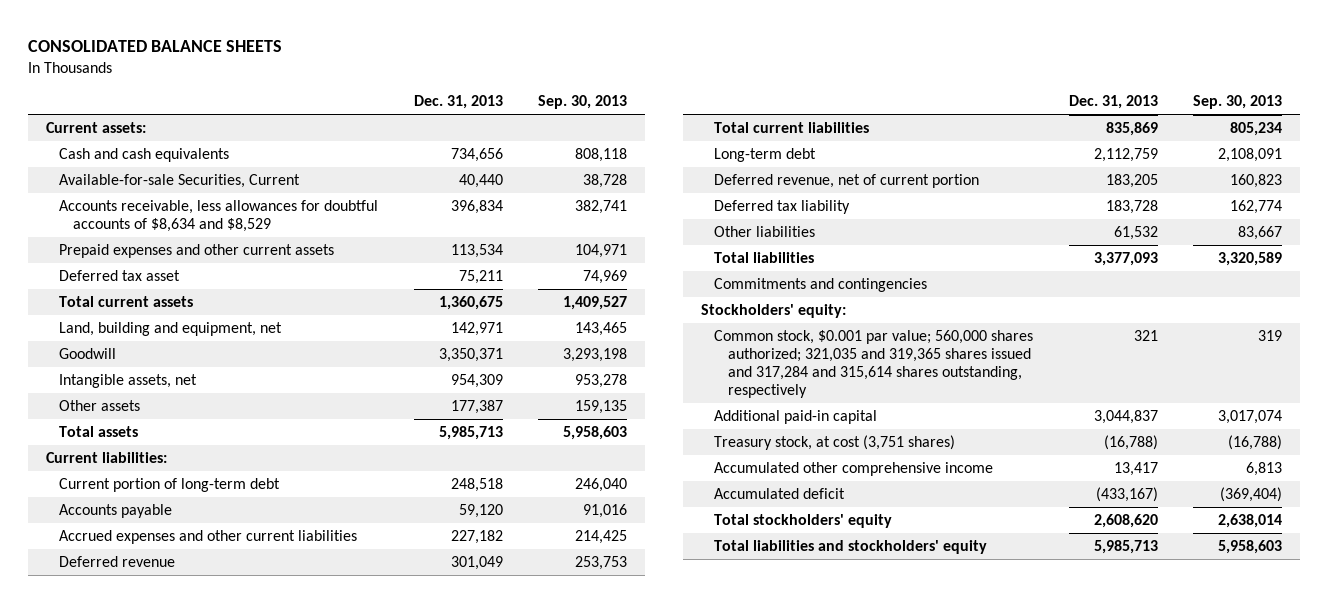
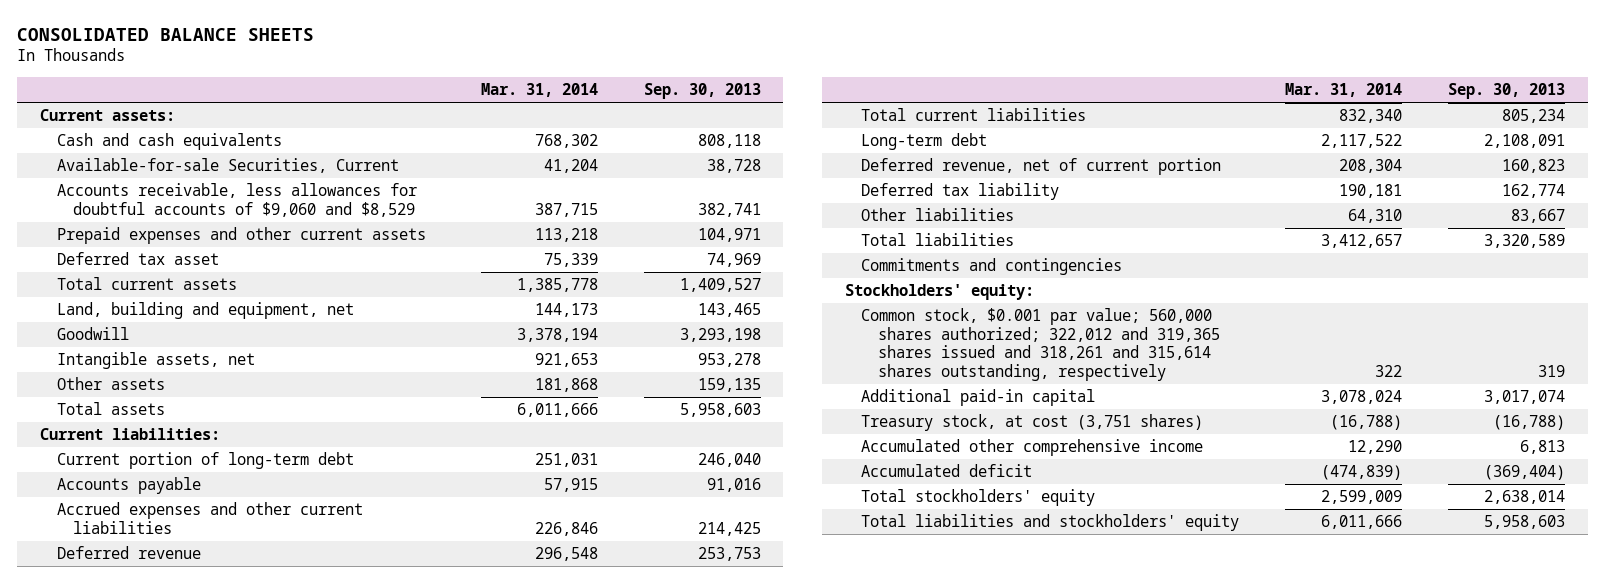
[413,95,503,110] Dec. 31, 2013 -> none
none -> [480,82,598,97] Mar. 31, 2014
[59,200,379,233] Accounts receivable, less allowances for doubtful accounts of $8,634 and $8,529 -> [56,183,417,217] Accounts receivable, less allowances for doubtful accounts of $9,060 and $8,529
[714,330,1034,398] Common stock, $0.001 par value; 560,000 shares authorized; 321,035 and 319,365 shares issued and 317,284 and 315,614 shares outstanding, respectively -> [861,308,1221,382] Common stock, $0.001 par value; 560,000 shares authorized; 322,012 and 319,365 shares issued and 318,261 and 315,614 shares outstanding, respectively

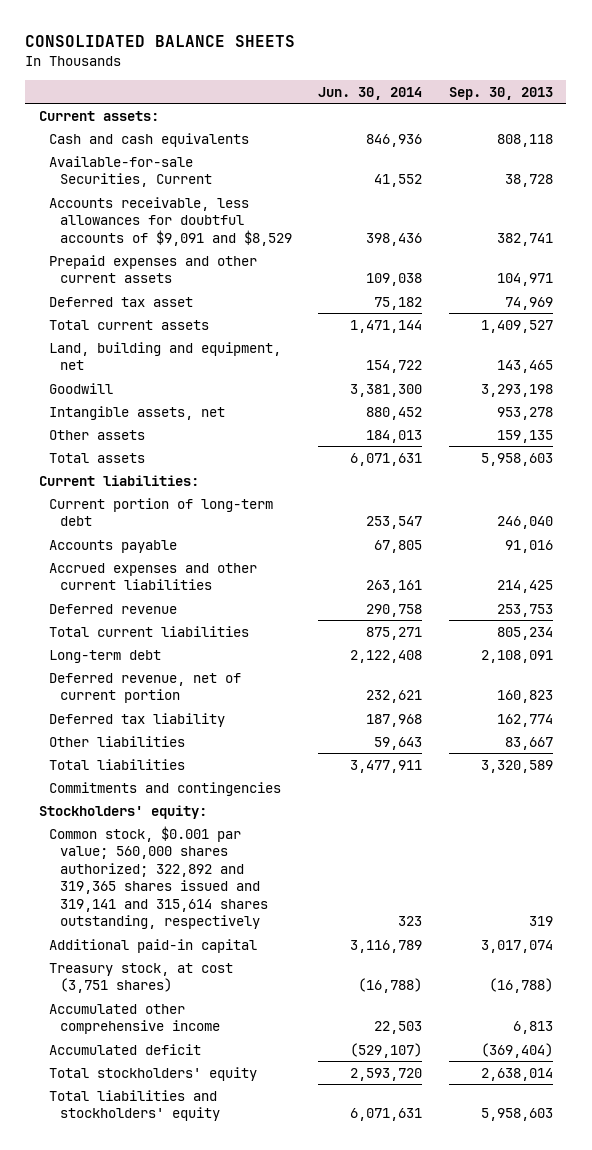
[480,82,598,97] Mar. 31, 2014 -> none
none -> [318,86,423,100] Jun. 30, 2014
[56,183,417,217] Accounts receivable, less allowances for doubtful accounts of $9,060 and $8,529 -> [49,196,292,246] Accounts receivable, less allowances for doubtful accounts of $9,091 and $8,529
[861,308,1221,382] Common stock, $0.001 par value; 560,000 shares authorized; 322,012 and 319,365 shares issued and 318,261 and 315,614 shares outstanding, respectively -> [49,825,268,930] Common stock, $0.001 par value; 560,000 shares authorized; 322,892 and 319,365 shares issued and 319,141 and 315,614 shares outstanding, respectively

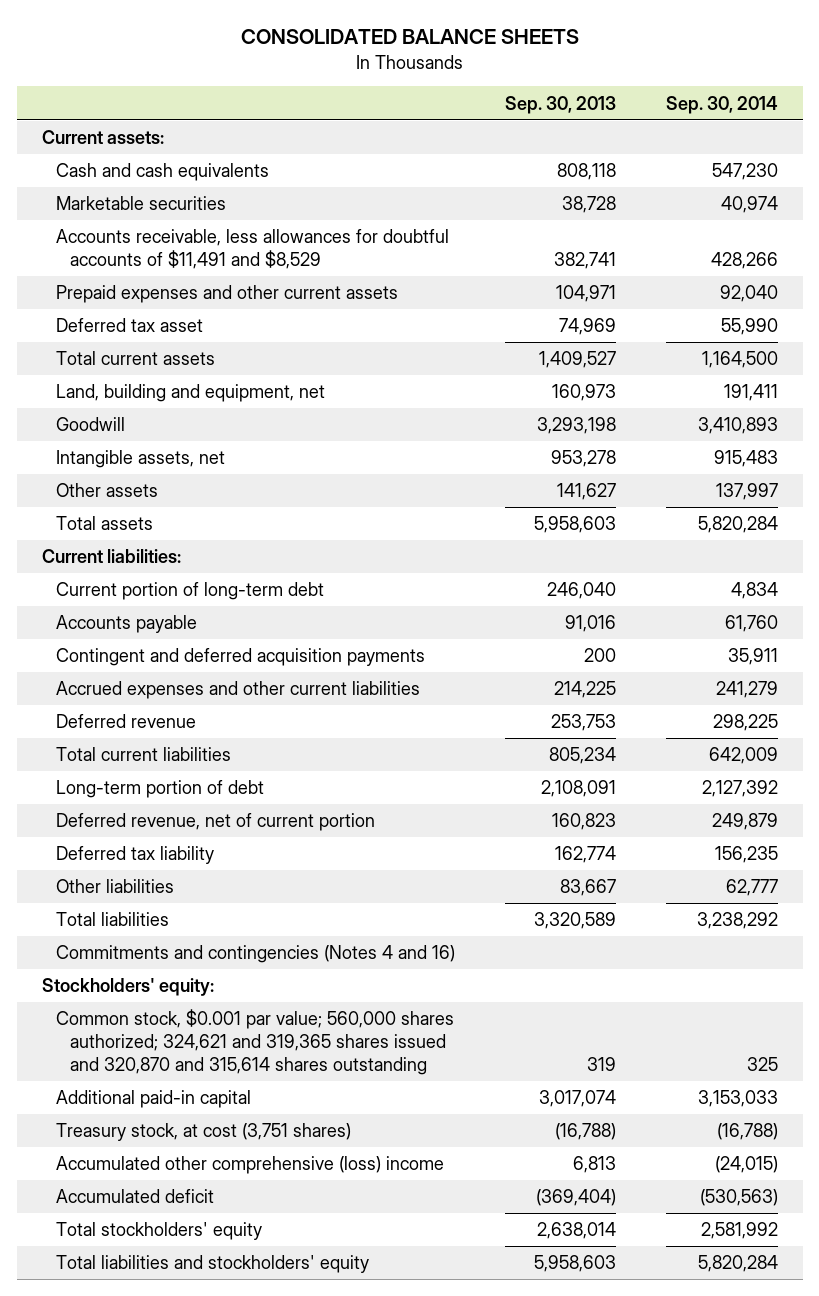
[318,86,423,100] Jun. 30, 2014 -> none
none -> [665,95,778,114] Sep. 30, 2014
[49,155,212,188] Available-for-sale Securities, Current -> [55,196,226,211] Marketable securities
[49,196,292,246] Accounts receivable, less allowances for doubtful accounts of $9,091 and $8,529 -> [55,229,449,269] Accounts receivable, less allowances for doubtful accounts of $11,491 and $8,529
[496,360,553,374] 143,465 -> [551,384,616,402] 160,973
[496,429,553,443] 159,135 -> [556,483,616,501] 141,627
none -> [55,648,425,667] Contingent and deferred acquisition payments
[496,580,553,594] 214,425 -> [553,681,616,699] 214,225
[49,649,162,663] Long-term debt -> [55,780,264,799] Long-term portion of debt
[49,781,282,796] Commitments and contingencies -> [55,945,455,964] Commitments and contingencies (Notes 4 and 16)
[49,825,268,930] Common stock, $0.001 par value; 560,000 shares authorized; 322,892 and 319,365 shares issued and 319,141 and 315,614 shares outstanding, respectively -> [55,1009,454,1075] Common stock, $0.001 par value; 560,000 shares authorized; 324,621 and 319,365 shares issued and 320,870 and 315,614 shares outstanding
[49,1003,220,1035] Accumulated other comprehensive income -> [55,1156,444,1175] Accumulated other comprehensive (loss) income

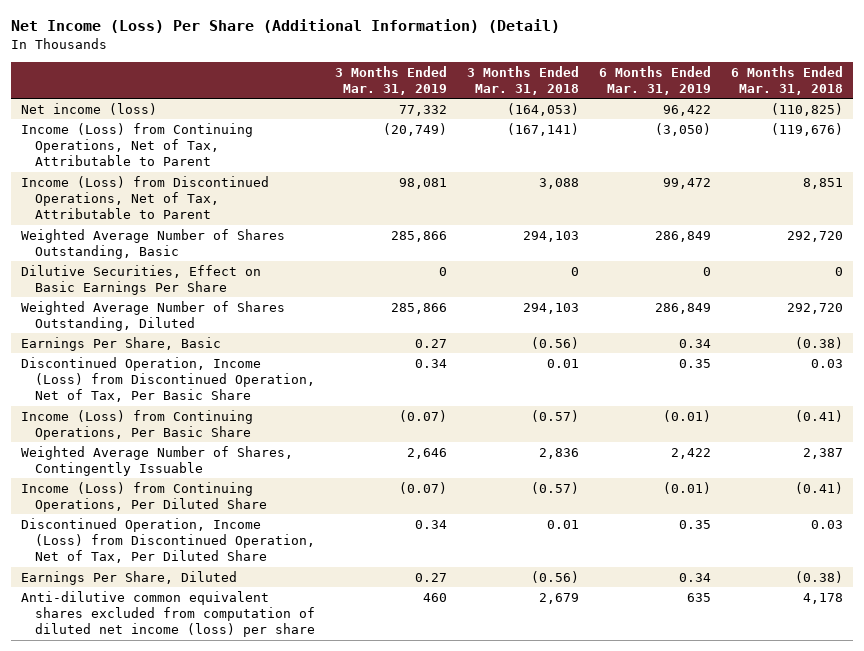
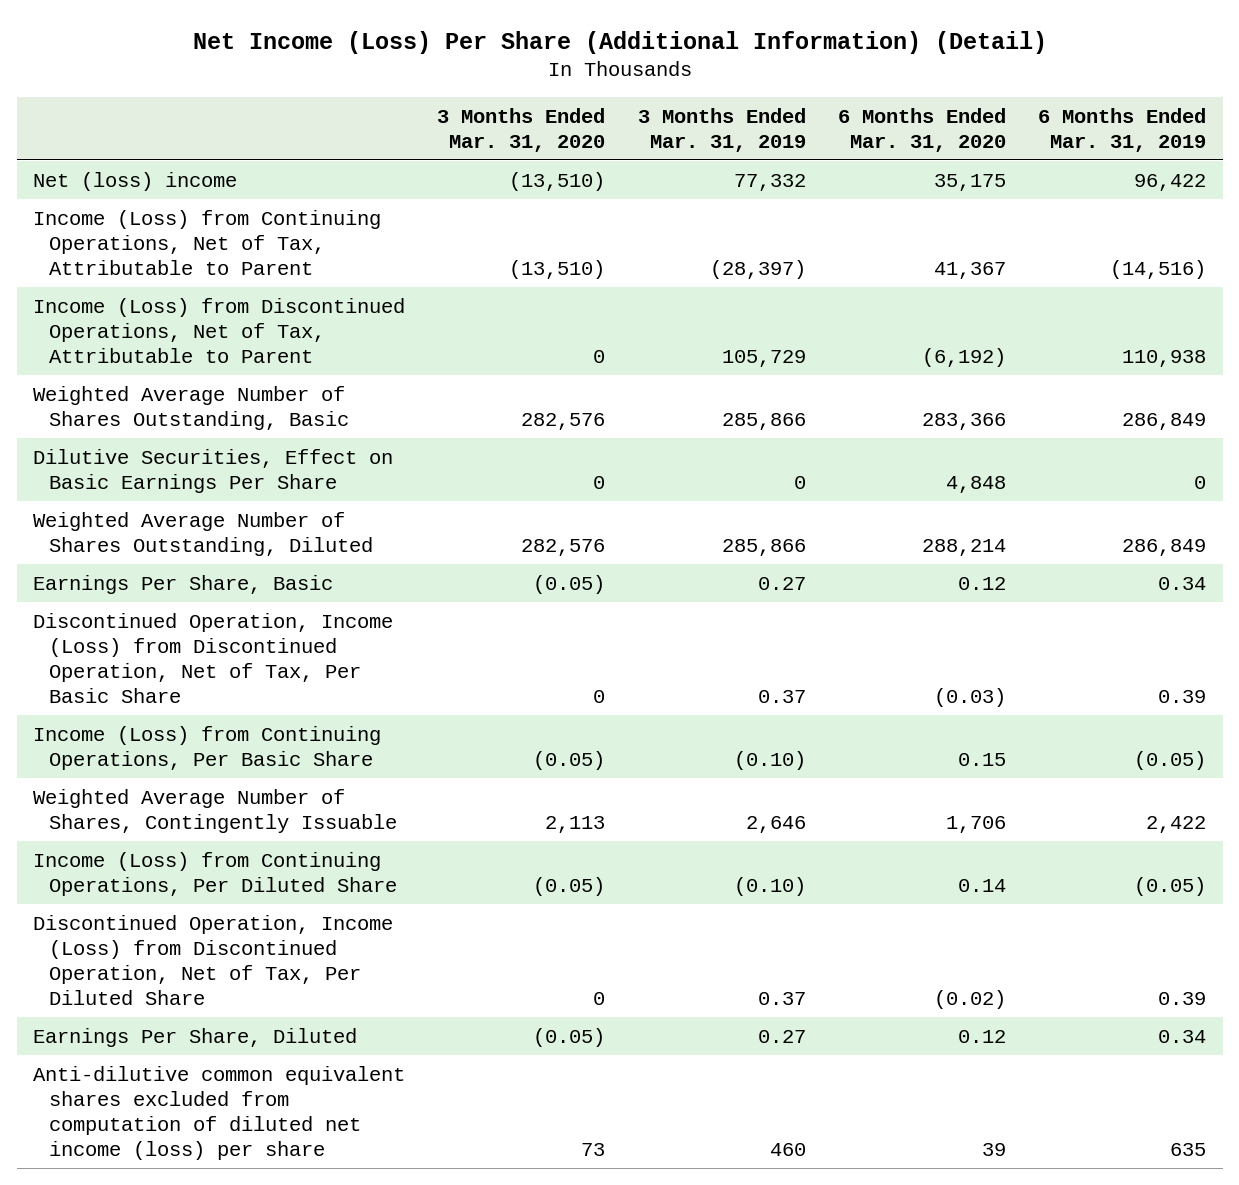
[467,65,580,95] 3 Months Ended Mar. 31, 2018 -> none
[730,65,843,95] 6 Months Ended Mar. 31, 2018 -> none
none -> [437,107,606,152] 3 Months Ended Mar. 31, 2020
none -> [838,107,1007,152] 6 Months Ended Mar. 31, 2020
[21,102,158,115] Net income (loss) -> [32,171,237,191] Net (loss) income
[383,122,448,136] (20,749) -> [709,259,806,279] (28,397)
[655,122,712,136] (3,050) -> [1110,259,1207,279] (14,516)
[399,177,448,189] 98,081 -> [721,349,806,367] 105,729
[663,177,712,189] 99,472 -> [1122,349,1207,367] 110,938
[415,358,448,368] 0.34 -> [757,689,806,703] 0.37
[679,358,712,368] 0.35 -> [1158,689,1207,703] 0.39
[399,409,448,422] (0.07) -> [733,750,806,770] (0.10)
[663,409,712,422] (0.01) -> [1134,750,1207,770] (0.05)
[399,481,448,494] (0.07) -> [733,876,806,896] (0.10)
[663,481,712,494] (0.01) -> [1134,876,1207,896] (0.05)
[415,519,448,529] 0.34 -> [757,991,806,1005] 0.37
[679,519,712,529] 0.35 -> [1158,991,1207,1005] 0.39

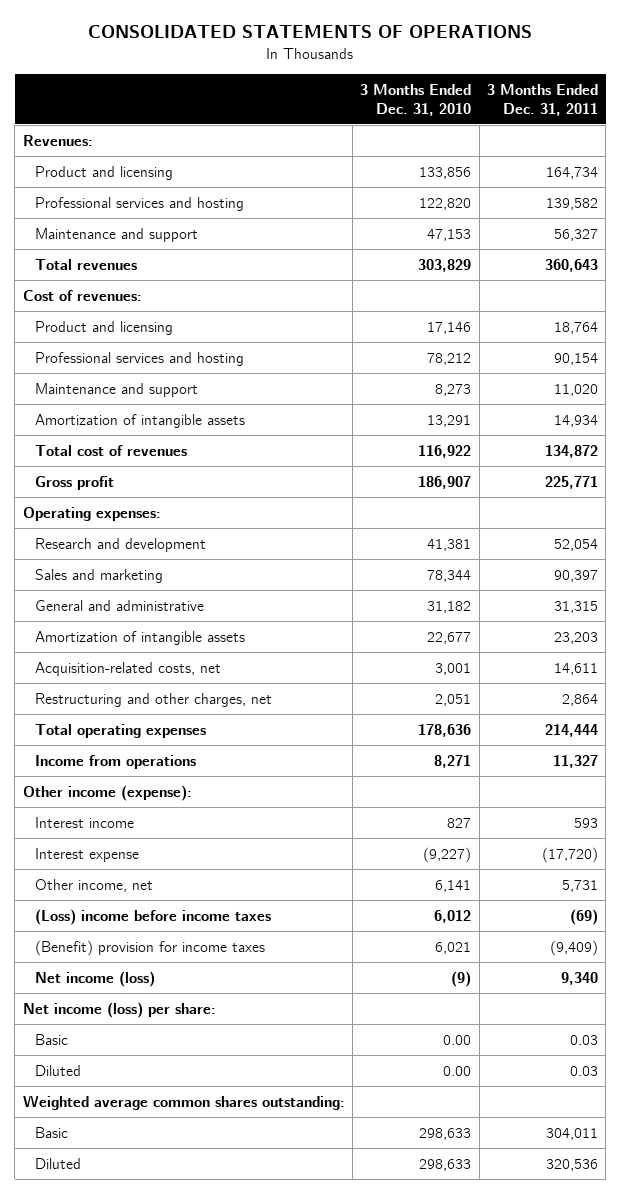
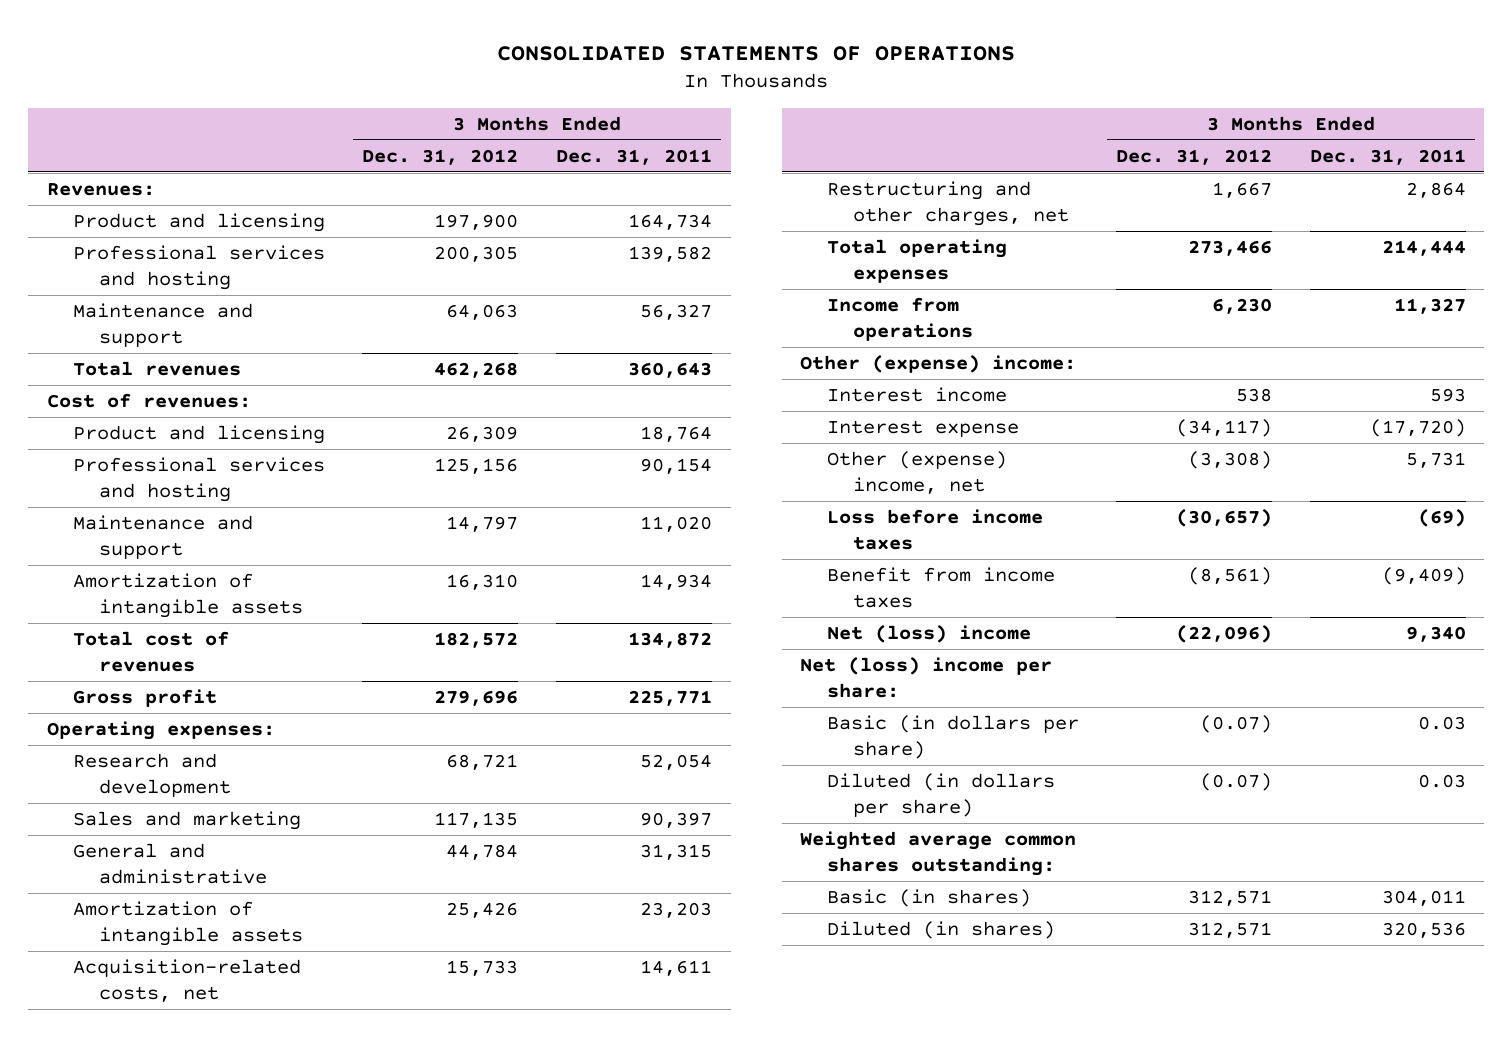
[360,83,472,116] 3 Months Ended Dec. 31, 2010 -> none
none -> [362,148,519,165] Dec. 31, 2012
[22,784,192,801] Other income (expense): -> [800,355,1077,374] Other (expense) income:
[35,878,154,892] Other income, net -> [826,451,1007,495] Other (expense) income, net
[35,908,272,925] (Loss) income before income taxes -> [826,509,1043,551] Loss before income taxes
[35,939,266,956] (Benefit) provision for income taxes -> [826,567,1055,609] Benefit from income taxes
[35,970,156,987] Net income (loss) -> [826,625,1031,644] Net (loss) income
[22,1001,216,1018] Net income (loss) per share: -> [800,657,1053,699] Net (loss) income per share:
[35,1033,69,1045] Basic -> [826,715,1079,760] Basic (in dollars per share)
[35,1064,82,1076] Diluted -> [826,773,1055,818] Diluted (in dollars per share)
[35,1126,69,1138] Basic -> [826,889,1031,908] Basic (in shares)
[35,1157,82,1169] Diluted -> [826,921,1055,940] Diluted (in shares)

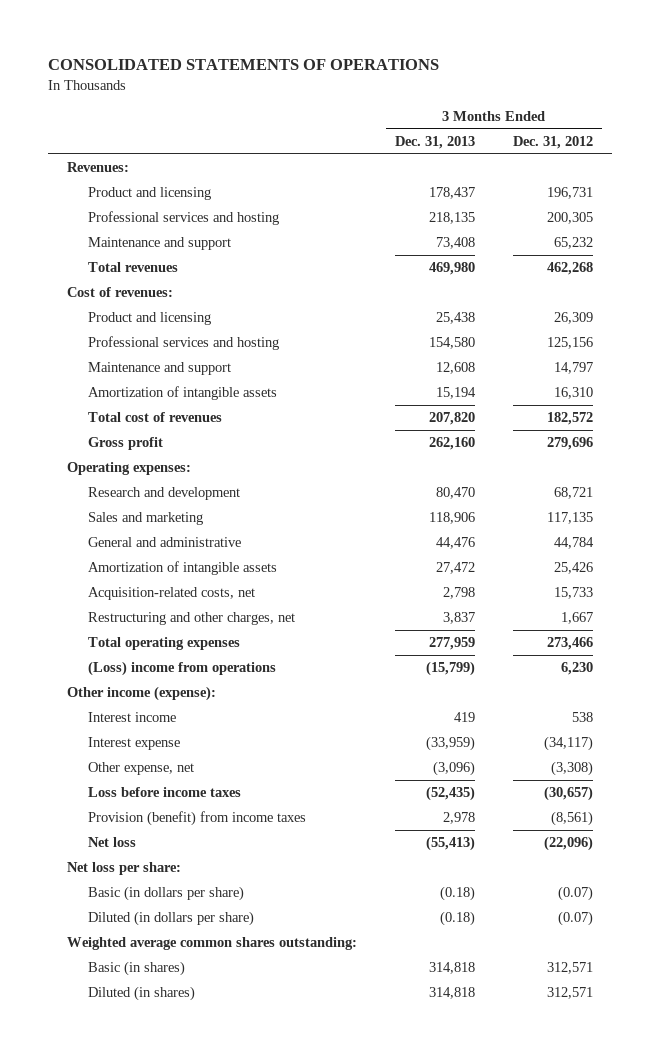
[555,148,712,165] Dec. 31, 2011 -> none
none -> [395,135,476,149] Dec. 31, 2013
[434,214,519,231] 197,900 -> [546,187,593,200] 196,731
[446,304,519,321] 64,063 -> [553,237,593,250] 65,232
[826,297,973,342] Income from operations -> [87,661,276,677] (Loss) income from operations
[800,355,1077,374] Other (expense) income: -> [67,686,217,702] Other income (expense):
[826,451,1007,495] Other (expense) income, net -> [87,762,194,776] Other expense, net
[826,567,1055,609] Benefit from income taxes -> [87,811,306,827] Provision (benefit) from income taxes
[826,625,1031,644] Net (loss) income -> [87,837,136,848] Net loss
[800,657,1053,699] Net (loss) income per share: -> [67,862,182,876] Net loss per share:

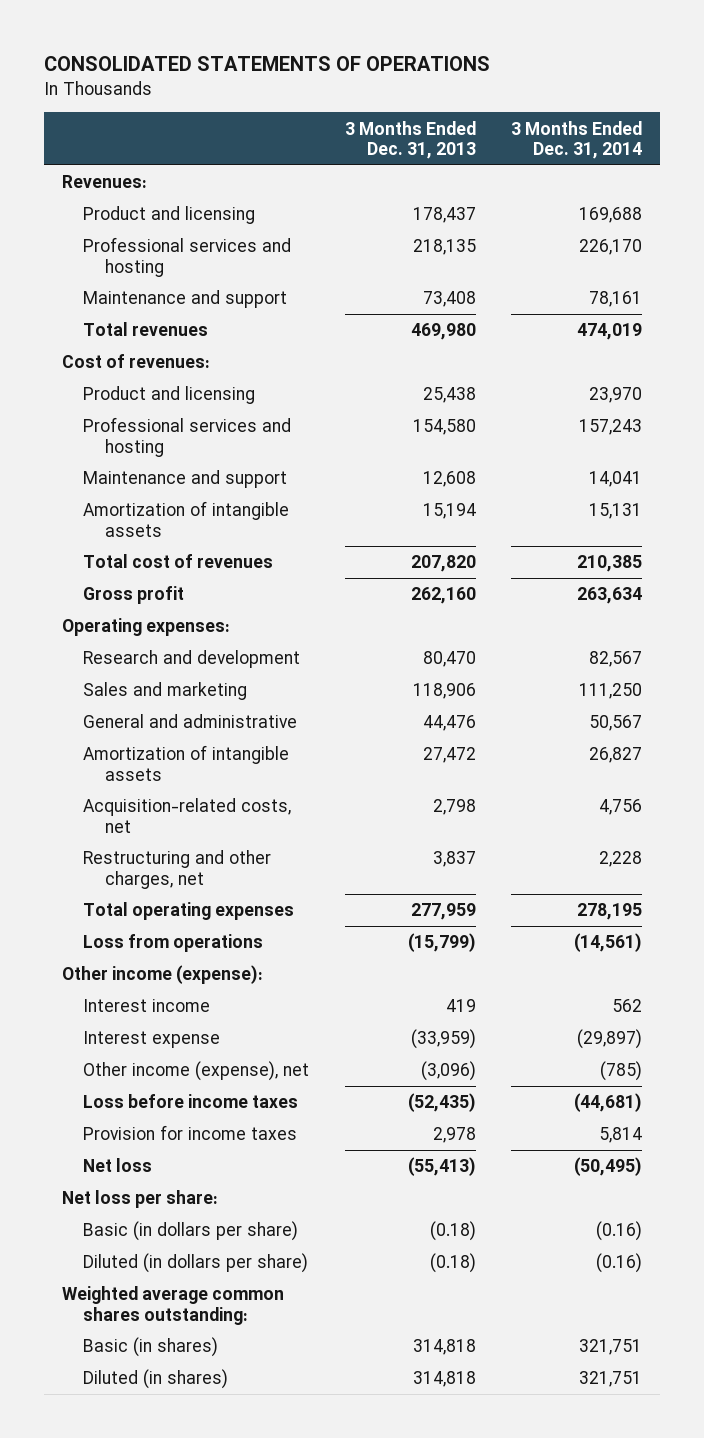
[512,135,593,149] Dec. 31, 2012 -> none
none -> [511,120,643,159] 3 Months Ended Dec. 31, 2014
[87,661,276,677] (Loss) income from operations -> [83,934,264,953] Loss from operations
[87,762,194,776] Other expense, net -> [83,1061,310,1082] Other income (expense), net
[87,811,306,827] Provision (benefit) from income taxes -> [83,1125,298,1141] Provision for income taxes

